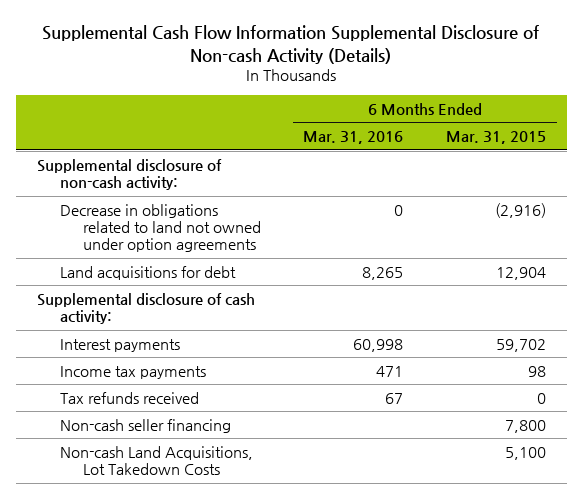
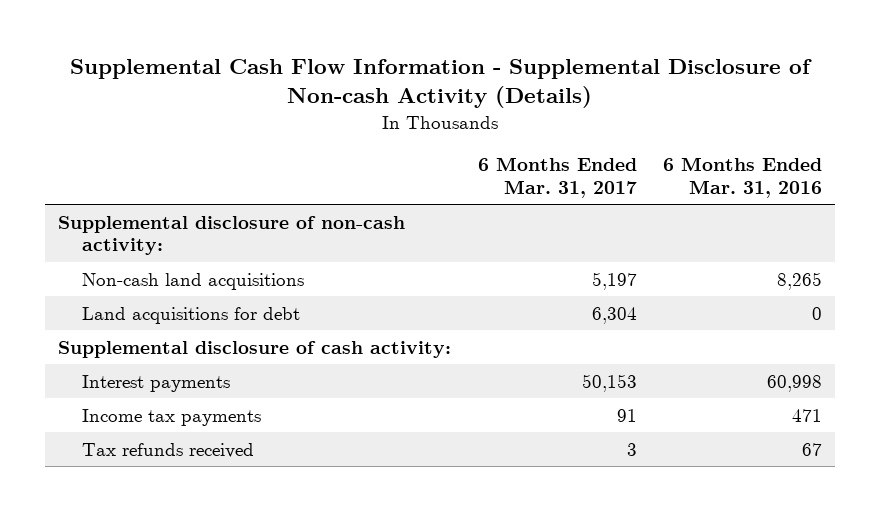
[42,25,540,64] Supplemental Cash Flow Information Supplemental Disclosure of Non-cash Activity (Details) -> [70,59,813,109] Supplemental Cash Flow Information - Supplemental Disclosure of Non-cash Activity (Details)
[445,131,546,145] Mar. 31, 2015 -> none
none -> [477,157,637,198] 6 Months Ended Mar. 31, 2017
[59,203,261,253] Decrease in obligations related to land not owned under option agreements -> none
none -> [82,272,305,290] Non-cash land acquisitions
[362,266,404,280] 8,265 -> [812,306,823,320] 0
[59,418,231,433] Non-cash seller financing -> none
[59,445,253,476] Non-cash Land Acquisitions, Lot Takedown Costs -> none

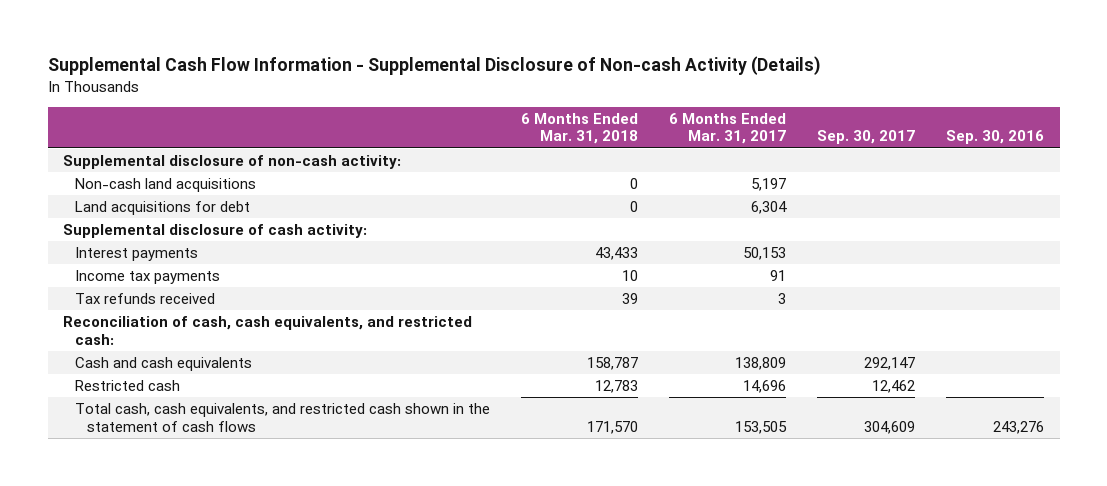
[663,157,823,198] 6 Months Ended Mar. 31, 2016 -> none
none -> [521,112,639,145] 6 Months Ended Mar. 31, 2018
none -> [817,130,916,145] Sep. 30, 2017
none -> [946,130,1045,145] Sep. 30, 2016
none -> [63,316,473,345] Reconciliation of cash, cash equivalents, and restricted cash:
none -> [75,357,253,372] Cash and cash equivalents
none -> [75,380,181,392] Restricted cash
none -> [75,403,491,432] Total cash, cash equivalents, and restricted cash shown in the statement of cash flows

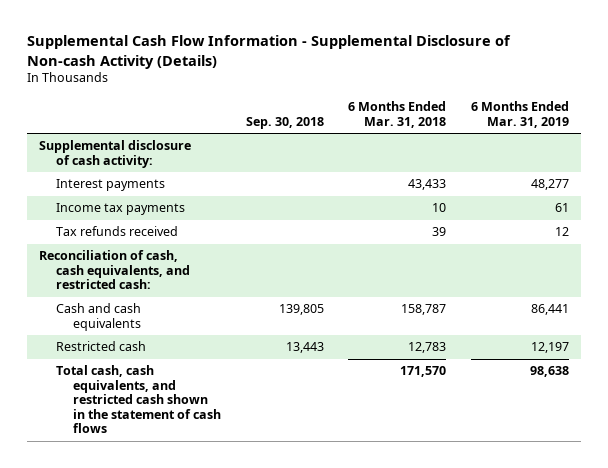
[669,112,787,145] 6 Months Ended Mar. 31, 2017 -> none
[817,130,916,145] Sep. 30, 2017 -> none
[946,130,1045,145] Sep. 30, 2016 -> none
none -> [245,116,324,129] Sep. 30, 2018
none -> [470,101,569,128] 6 Months Ended Mar. 31, 2019
[63,155,402,170] Supplemental disclosure of non-cash activity: -> none
[75,178,257,193] Non-cash land acquisitions -> none
[75,201,251,216] Land acquisitions for debt -> none

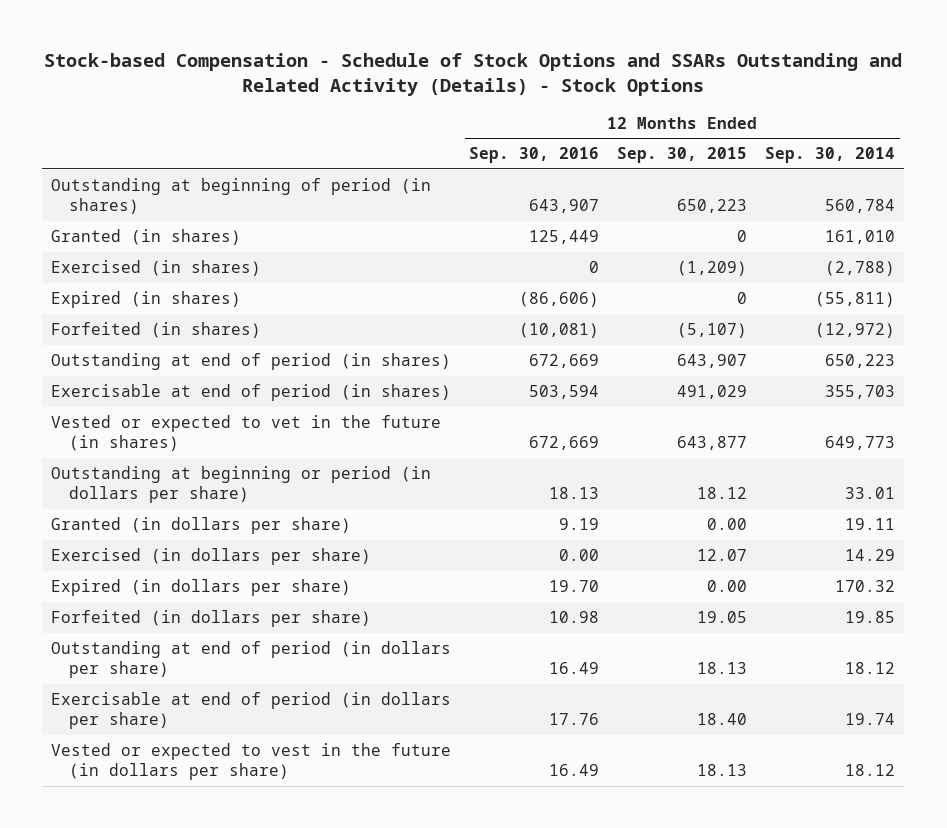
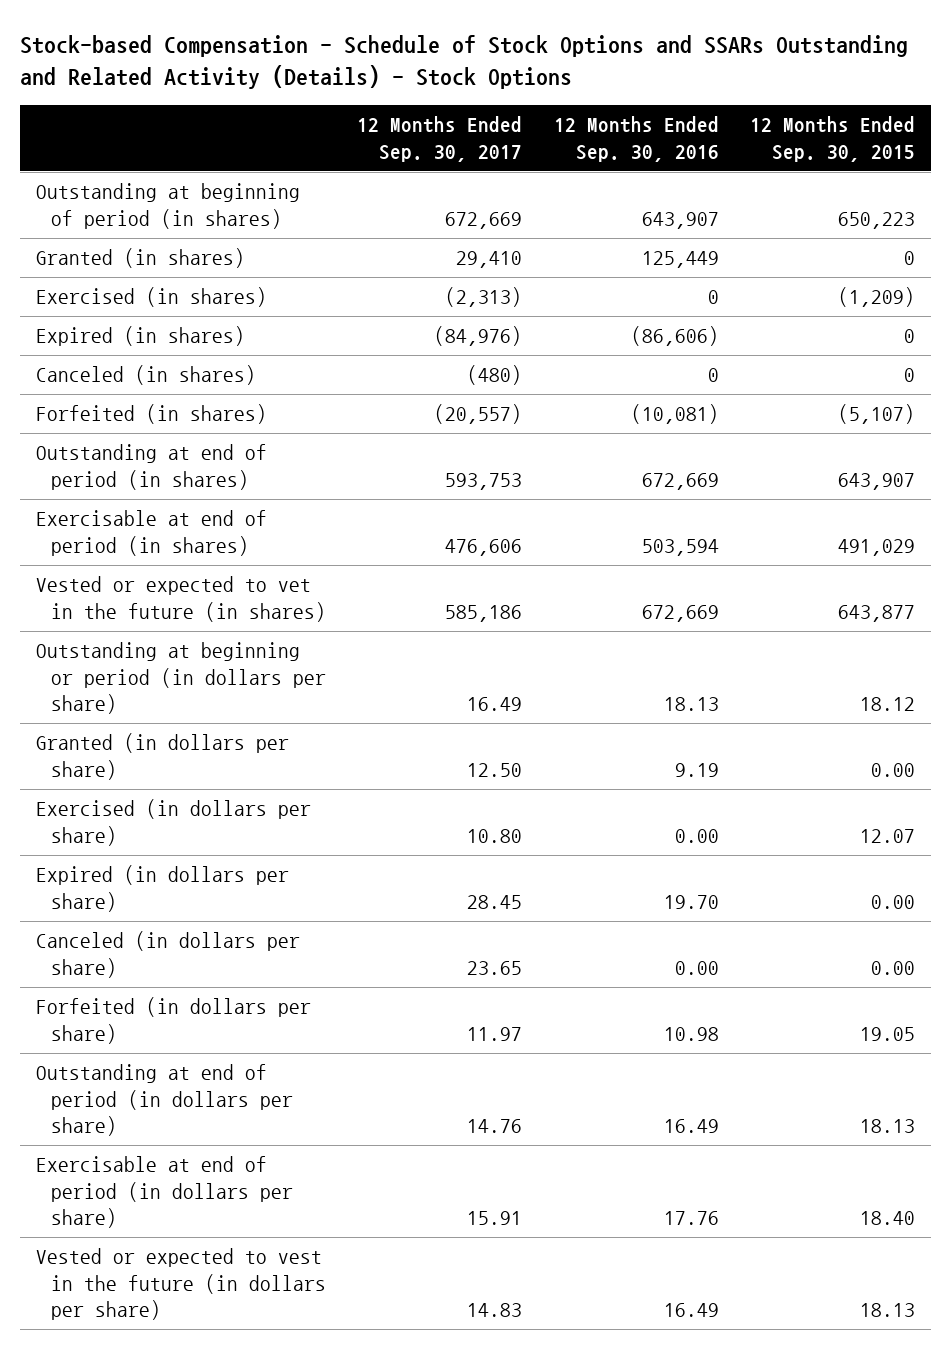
[765,147,896,164] Sep. 30, 2014 -> none
none -> [357,116,523,162] 12 Months Ended Sep. 30, 2017
none -> [35,365,256,386] Canceled (in shares)
none -> [35,931,300,978] Canceled (in dollars per share)

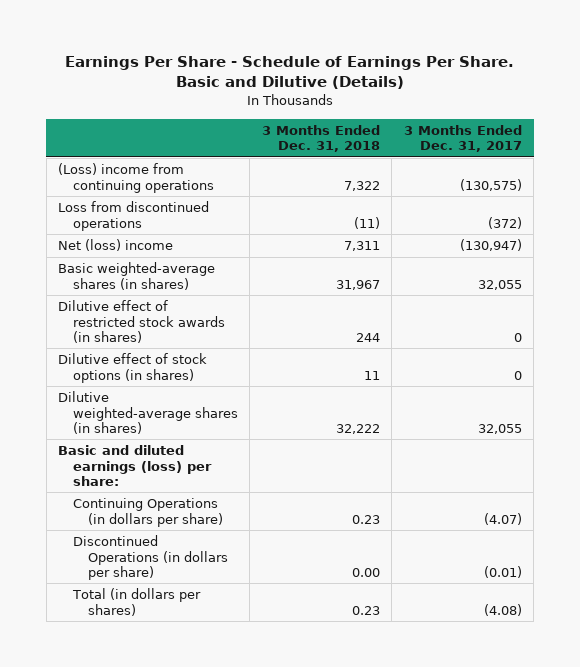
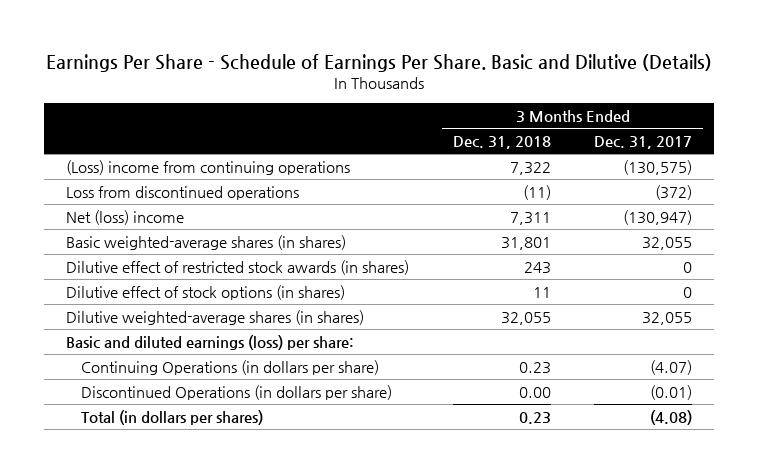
[335,279,380,290] 31,967 -> [500,236,551,250] 31,801
[355,332,380,342] 244 -> [523,261,551,274] 243
[335,423,380,434] 32,222 -> [500,311,551,325] 32,055

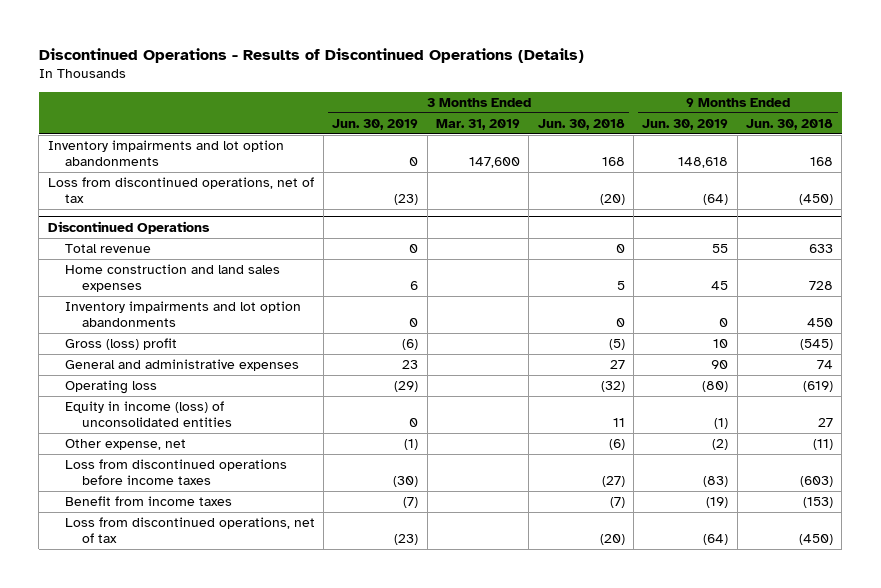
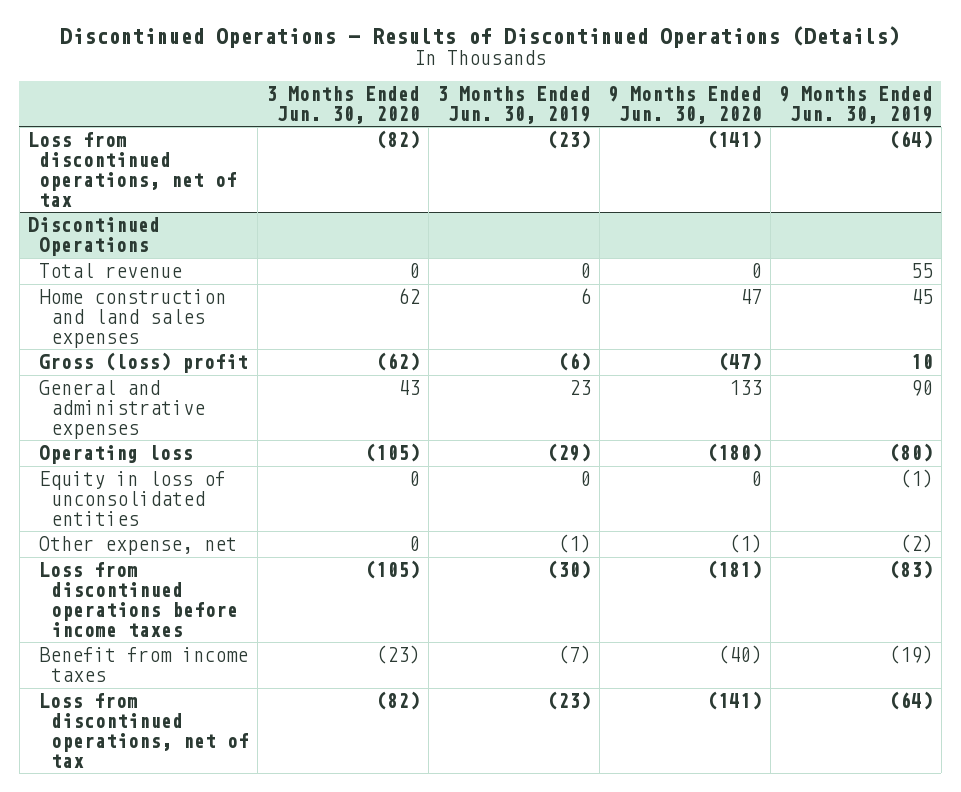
[436,119,521,131] Mar. 31, 2019 -> none
[537,119,625,131] Jun. 30, 2018 -> none
[746,119,834,131] Jun. 30, 2018 -> none
none -> [265,86,420,124] 3 Months Ended Jun. 30, 2020
none -> [607,86,762,124] 9 Months Ended Jun. 30, 2020
[47,140,284,167] Inventory impairments and lot option abandonments -> none
[64,301,301,328] Inventory impairments and lot option abandonments -> none
[64,401,232,428] Equity in income (loss) of unconsolidated entities -> [39,471,227,526] Equity in loss of unconsolidated entities

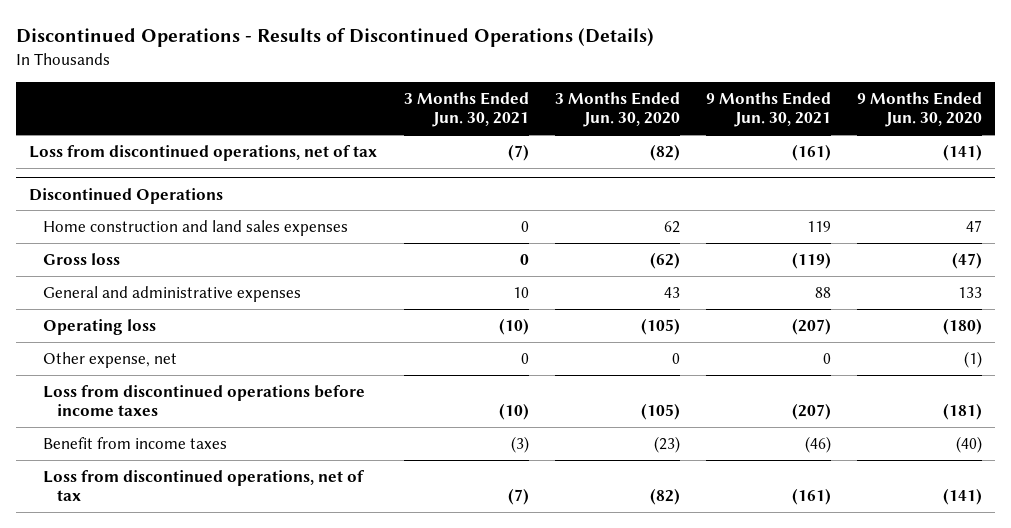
[436,86,591,124] 3 Months Ended Jun. 30, 2019 -> none
[778,86,933,124] 9 Months Ended Jun. 30, 2019 -> none
none -> [403,91,529,128] 3 Months Ended Jun. 30, 2021
none -> [705,91,831,128] 9 Months Ended Jun. 30, 2021
[39,263,183,279] Total revenue -> none
[39,352,249,374] Gross (loss) profit -> [43,252,121,265] Gross loss
[39,471,227,526] Equity in loss of unconsolidated entities -> none

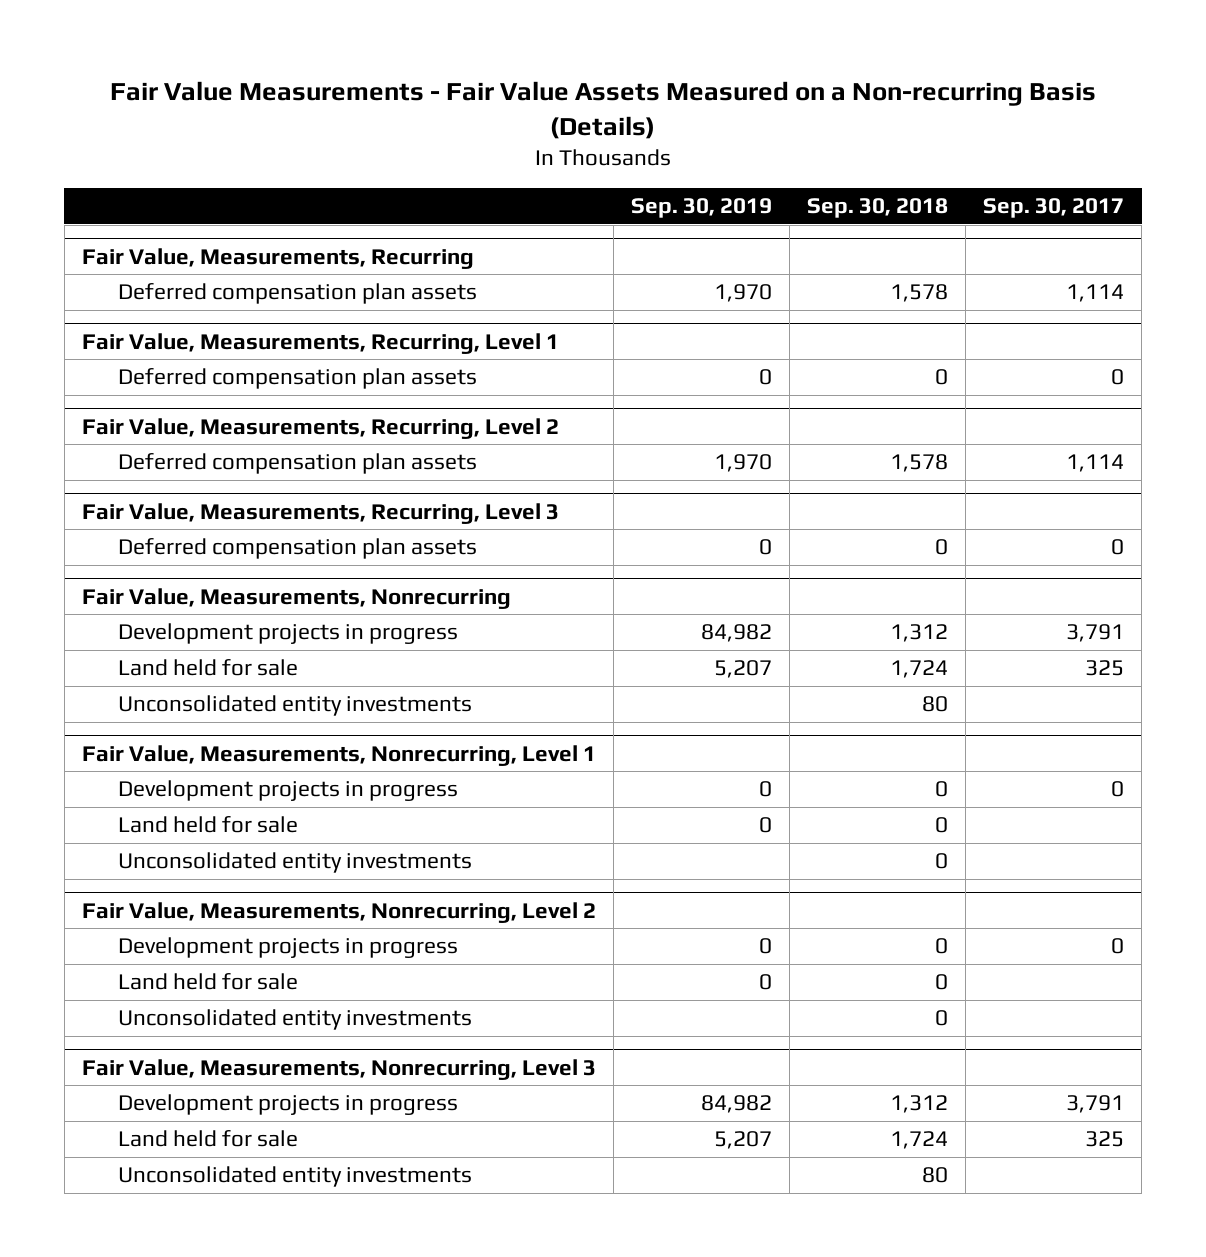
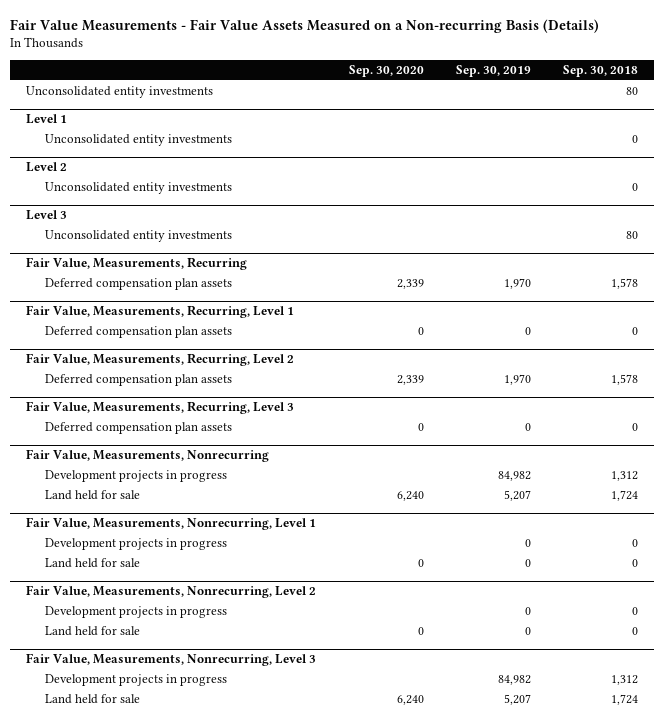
[983,198,1125,219] Sep. 30, 2017 -> none
none -> [348,65,424,78] Sep. 30, 2020
none -> [26,86,214,99] Unconsolidated entity investments
none -> [26,114,68,125] Level 1
none -> [45,134,233,147] Unconsolidated entity investments
none -> [26,162,68,173] Level 2
none -> [45,182,233,195] Unconsolidated entity investments
none -> [26,210,68,221] Level 3
none -> [45,230,233,243] Unconsolidated entity investments
[117,695,472,717] Unconsolidated entity investments -> none
[117,852,472,874] Unconsolidated entity investments -> none
[117,1009,472,1031] Unconsolidated entity investments -> none
[117,1166,472,1188] Unconsolidated entity investments -> none

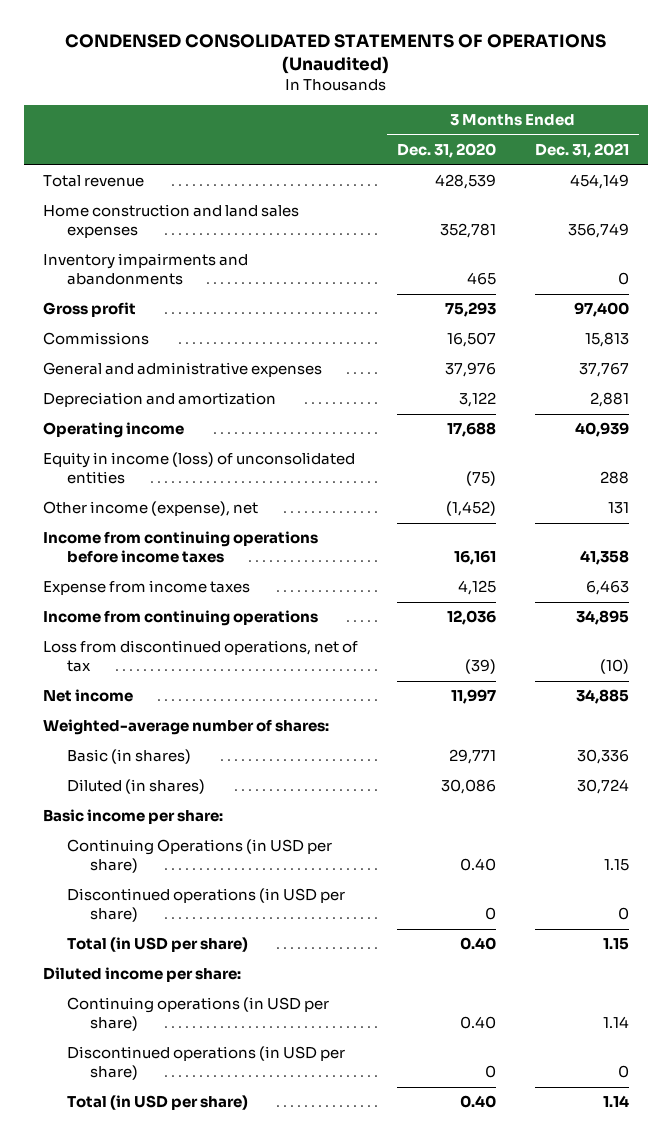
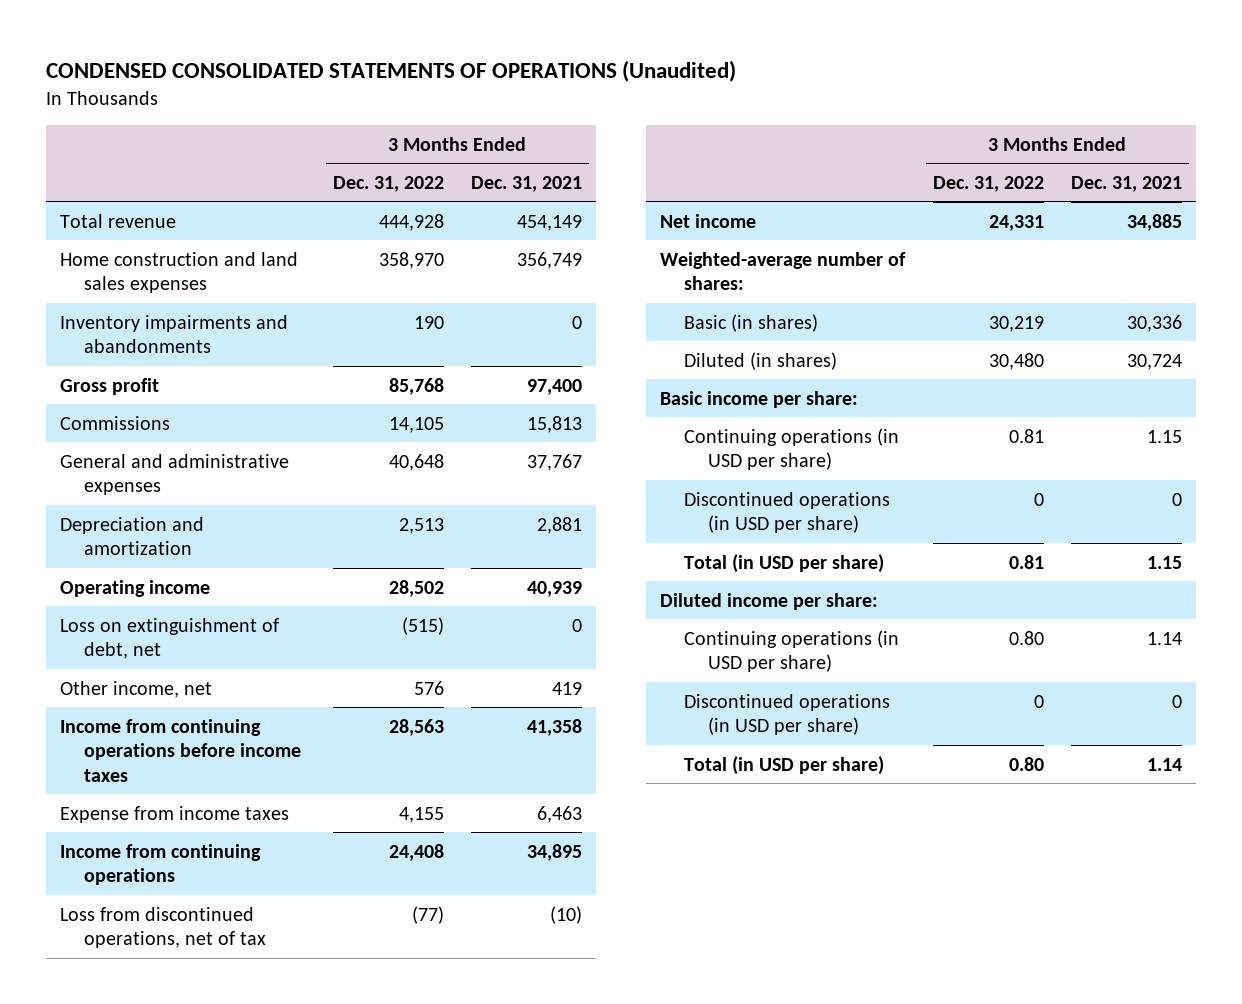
[397,142,497,158] Dec. 31, 2020 -> none
none -> [332,175,444,192] Dec. 31, 2022
[43,452,356,485] Equity in income (loss) of unconsolidated entities -> none
none -> [60,617,280,660] Loss on extinguishment of debt, net
[43,501,259,517] Other income (expense), net -> [60,680,213,698] Other income, net
[608,502,630,515] 131 -> [552,681,583,695] 419
[66,839,332,874] Continuing Operations (in USD per share) -> [683,427,899,471] Continuing operations (in USD per share)

